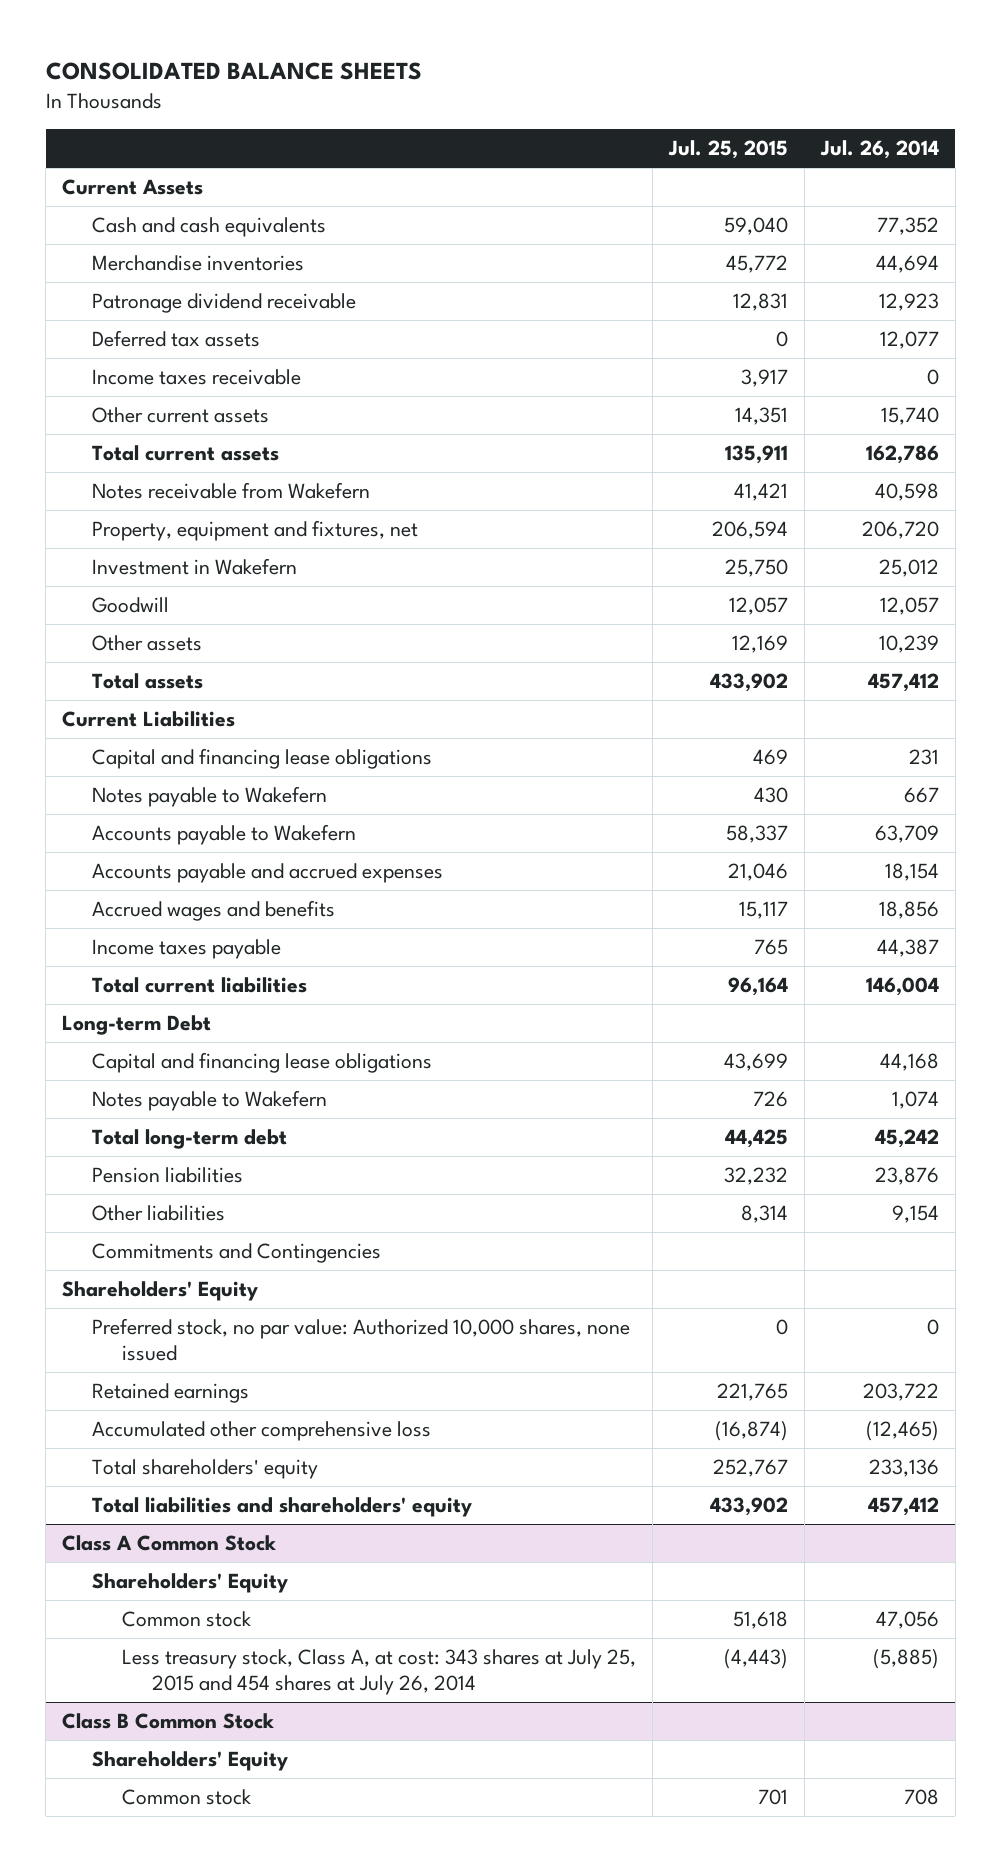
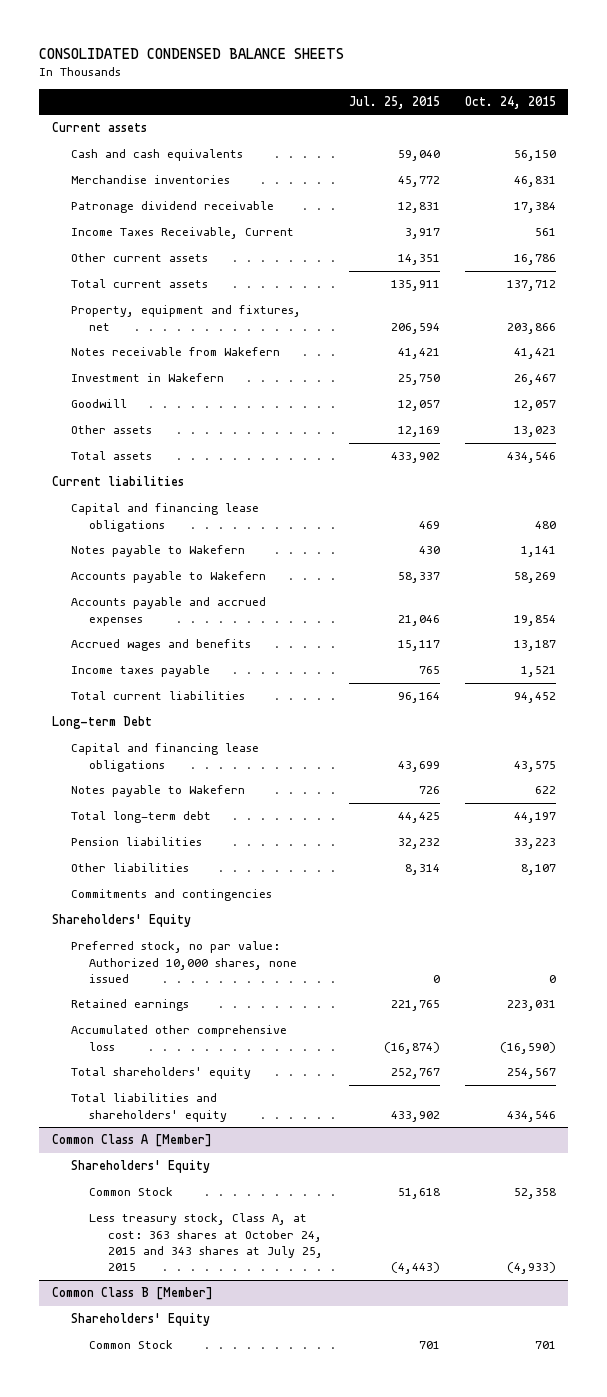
[45,61,422,80] CONSOLIDATED BALANCE SHEETS -> [39,47,345,59] CONSOLIDATED CONDENSED BALANCE SHEETS
[819,140,939,160] Jul. 26, 2014 -> none
none -> [464,95,556,109] Oct. 24, 2015
[62,179,204,196] Current Assets -> [51,122,147,133] Current assets
[92,330,261,348] Deferred tax assets -> none
[92,369,302,386] Income taxes receivable -> [70,227,294,240] Income Taxes Receivable, Current
[92,482,371,500] Notes receivable from Wakefern -> [70,347,280,357] Notes receivable from Wakefern
[62,711,236,728] Current Liabilities -> [51,476,184,487] Current liabilities
[92,1243,382,1264] Commitments and Contingencies -> [70,889,272,902] Commitments and contingencies
[62,1535,277,1552] Class A Common Stock -> [51,1134,212,1148] Common Class A [Member]
[121,1611,251,1628] Common stock -> [89,1187,174,1197] Common Stock
[121,1649,636,1696] Less treasury stock, Class A, at cost: 343 shares at July 25, 2015 and 454 shares at July 26, 2014 -> [89,1213,324,1272] Less treasury stock, Class A, at cost: 363 shares at October 24, 2015 and 343 shares at July 25, 2015
[62,1713,275,1730] Class B Common Stock -> [51,1287,213,1301] Common Class B [Member]
[121,1789,251,1806] Common stock -> [89,1340,174,1350] Common Stock

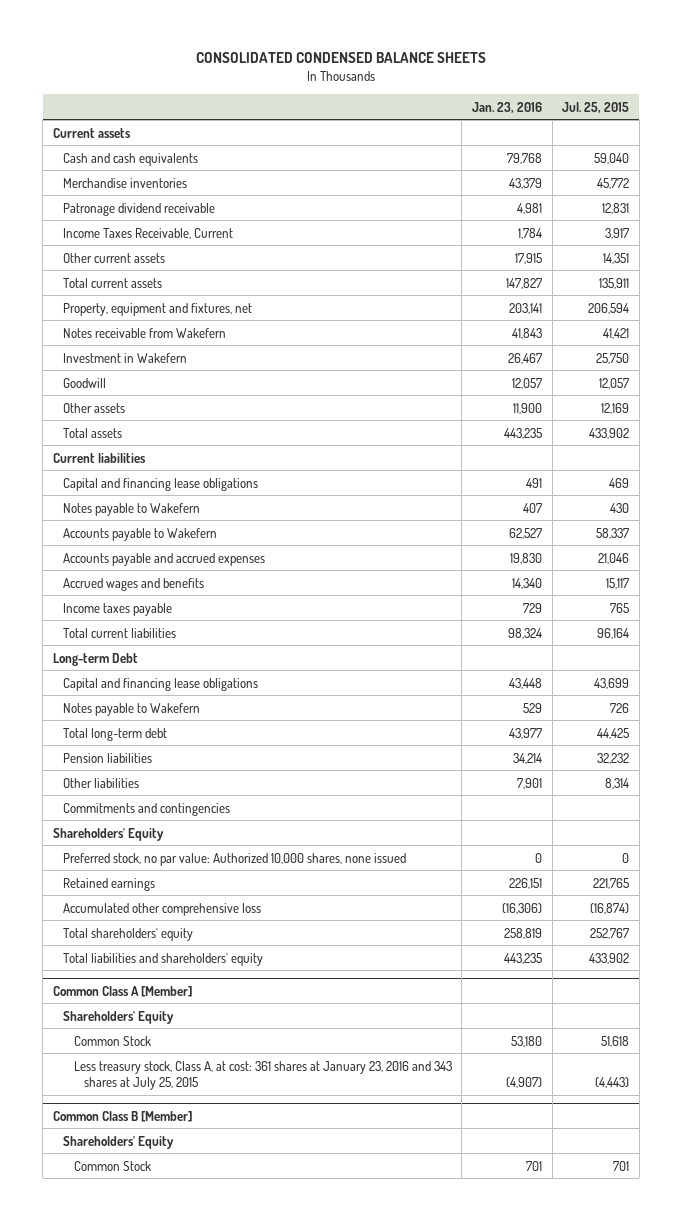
[464,95,556,109] Oct. 24, 2015 -> none
none -> [471,101,542,113] Jan. 23, 2016
[89,1213,324,1272] Less treasury stock, Class A, at cost: 363 shares at October 24, 2015 and 343 shares at July 25, 2015 -> [73,1060,452,1090] Less treasury stock, Class A, at cost: 361 shares at January 23, 2016 and 343 shares at July 25, 2015

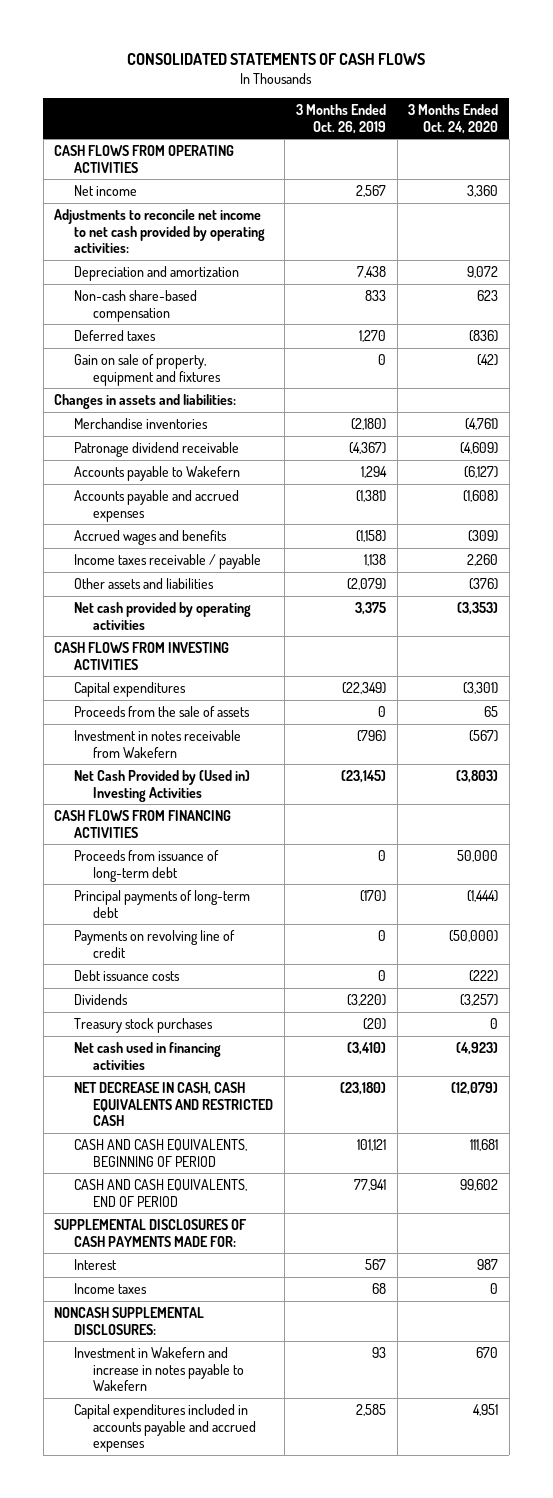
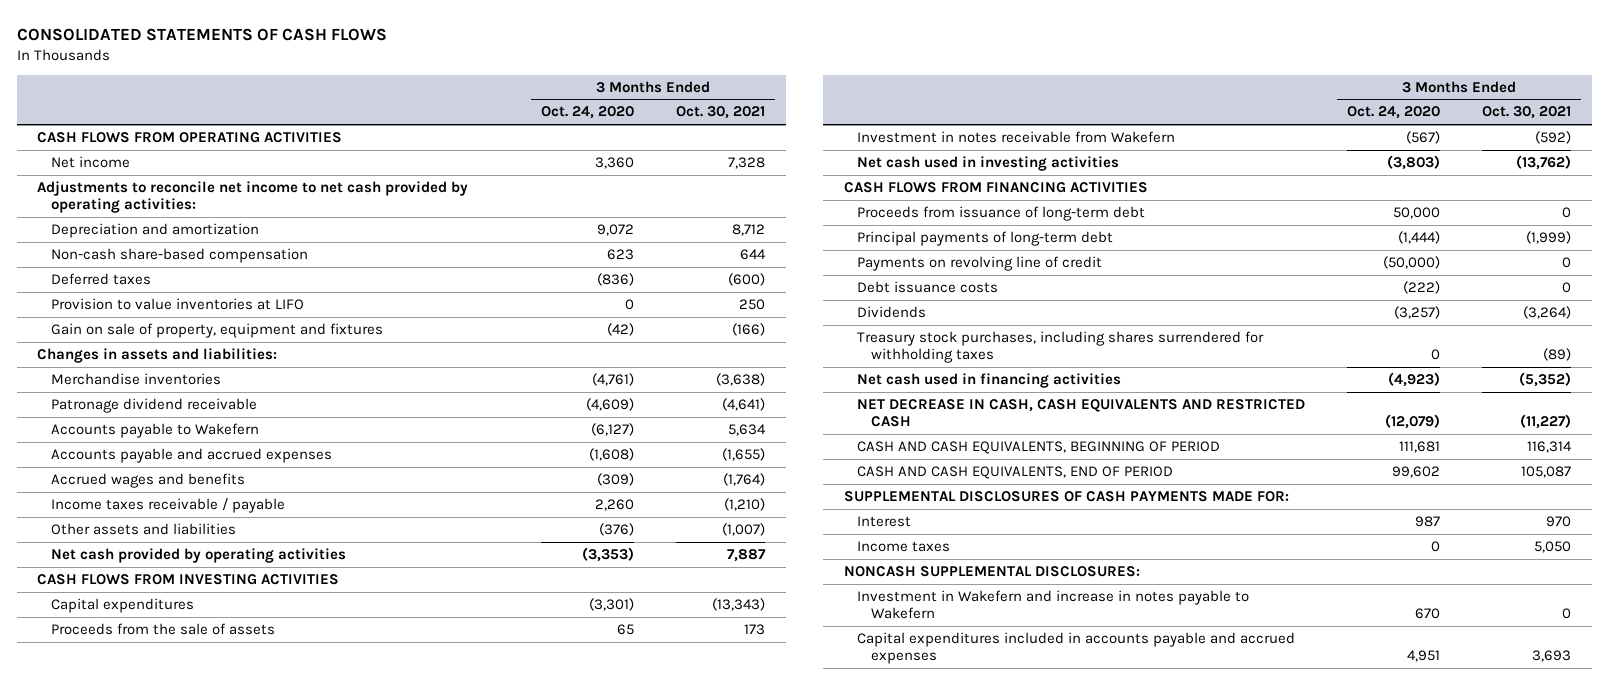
[295,103,386,134] 3 Months Ended Oct. 26, 2019 -> none
none -> [675,106,765,120] Oct. 30, 2021
none -> [51,298,305,311] Provision to value inventories at LIFO
[73,769,250,802] Net Cash Provided by (Used in) Investing Activities -> [857,156,1120,172] Net cash used in investing activities
[73,1017,213,1033] Treasury stock purchases -> [857,331,1265,364] Treasury stock purchases, including shares surrendered for withholding taxes

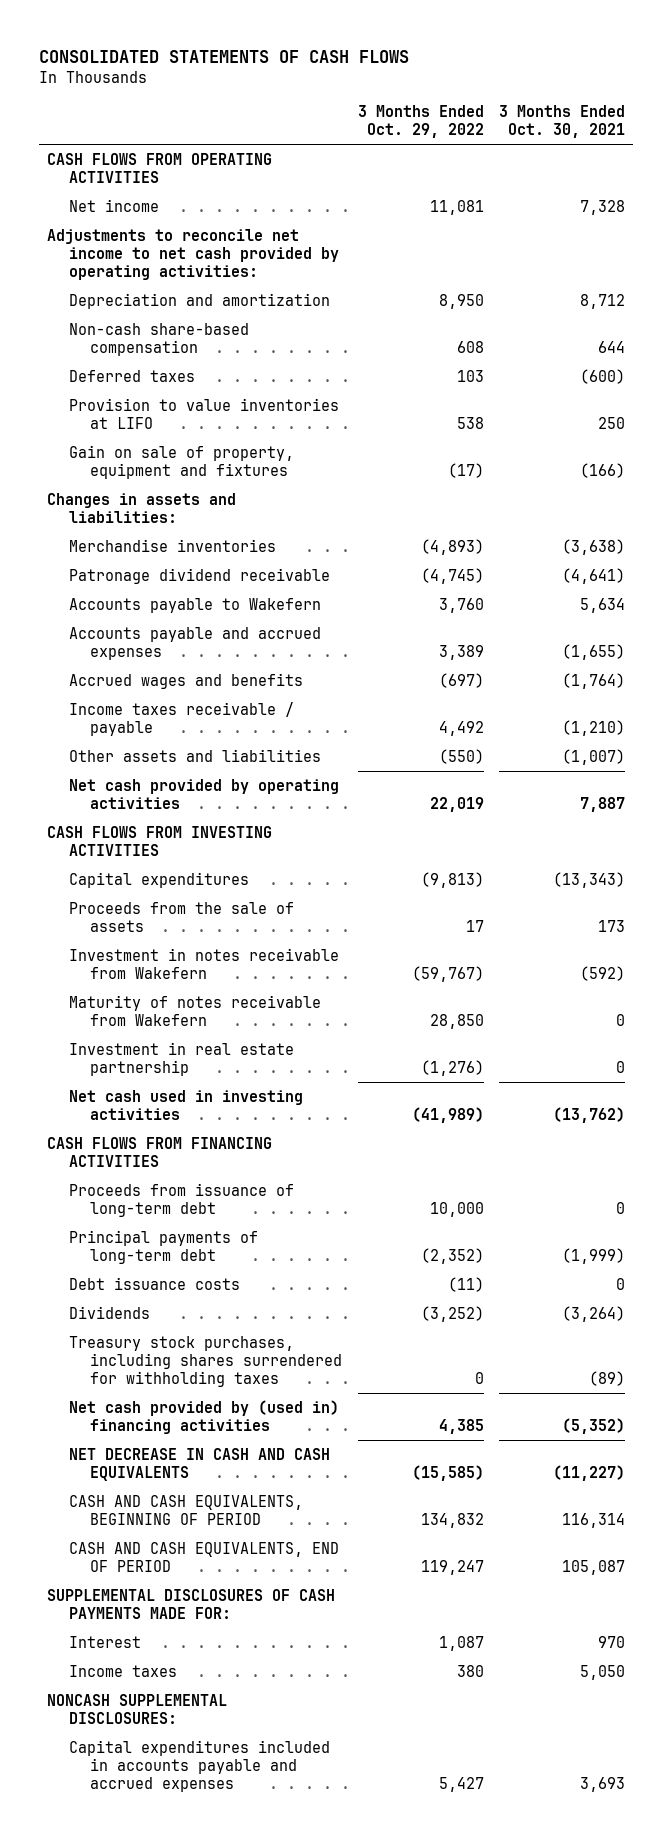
[540,106,634,120] Oct. 24, 2020 -> none
none -> [357,105,484,139] 3 Months Ended Oct. 29, 2022
none -> [68,994,321,1026] Maturity of notes receivable from Wakefern
none -> [68,1041,294,1076] Investment in real estate partnership
[857,256,1103,272] Payments on revolving line of credit -> none
[857,373,1122,389] Net cash used in financing activities -> [68,1399,339,1434] Net cash provided by (used in) financing activities
[857,399,1306,428] NET DECREASE IN CASH, CASH EQUIVALENTS AND RESTRICTED CASH -> [68,1447,330,1481] NET DECREASE IN CASH AND CASH EQUIVALENTS
[857,590,1250,620] Investment in Wakefern and increase in notes payable to Wakefern -> none

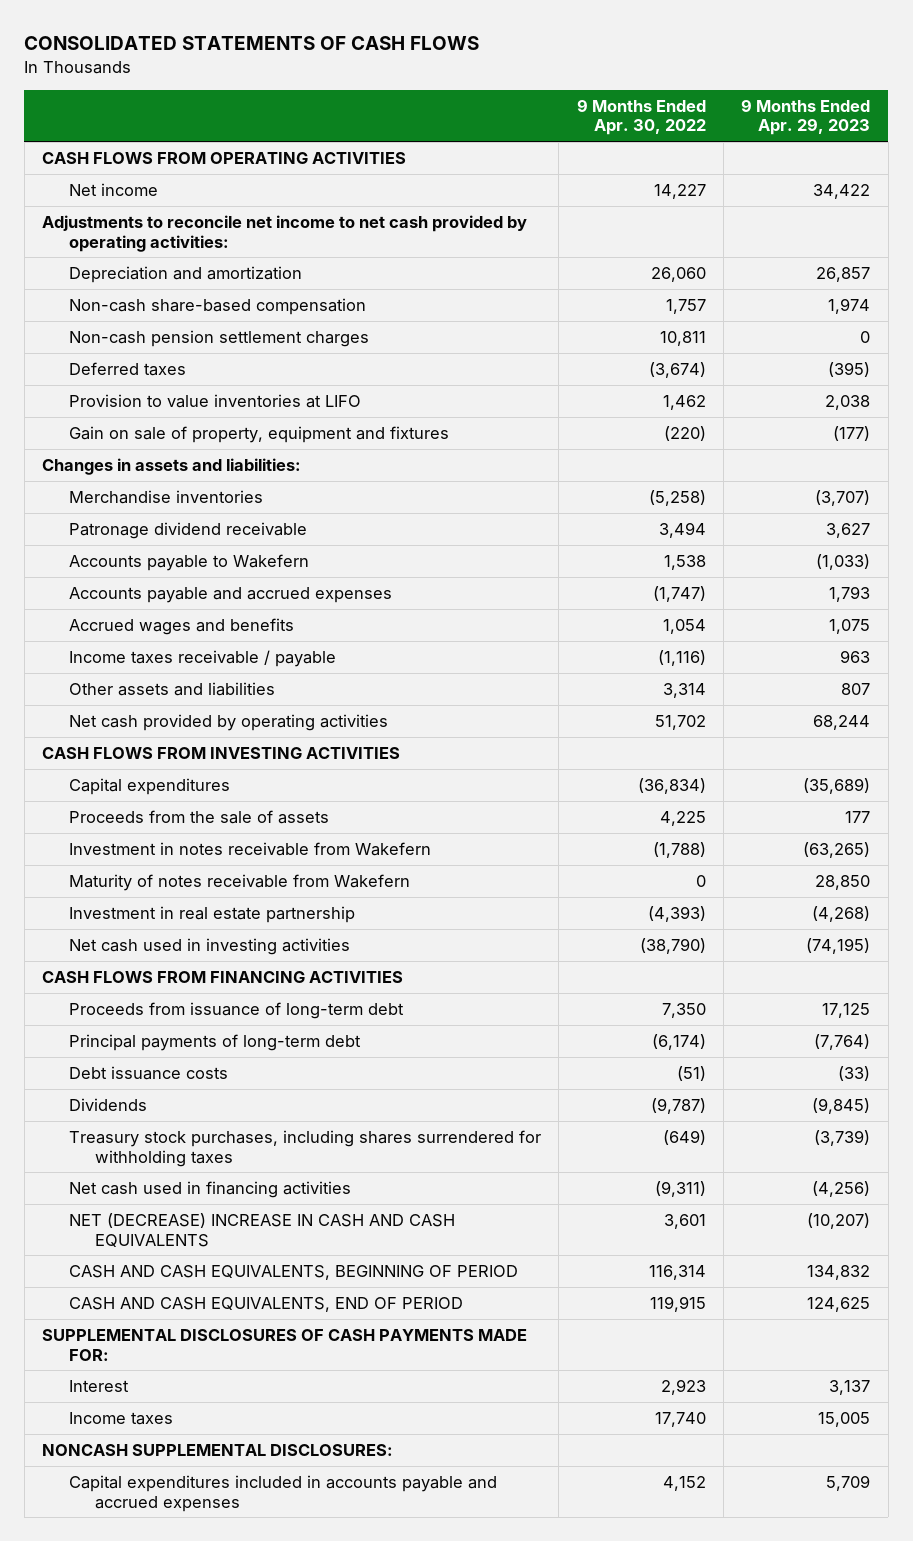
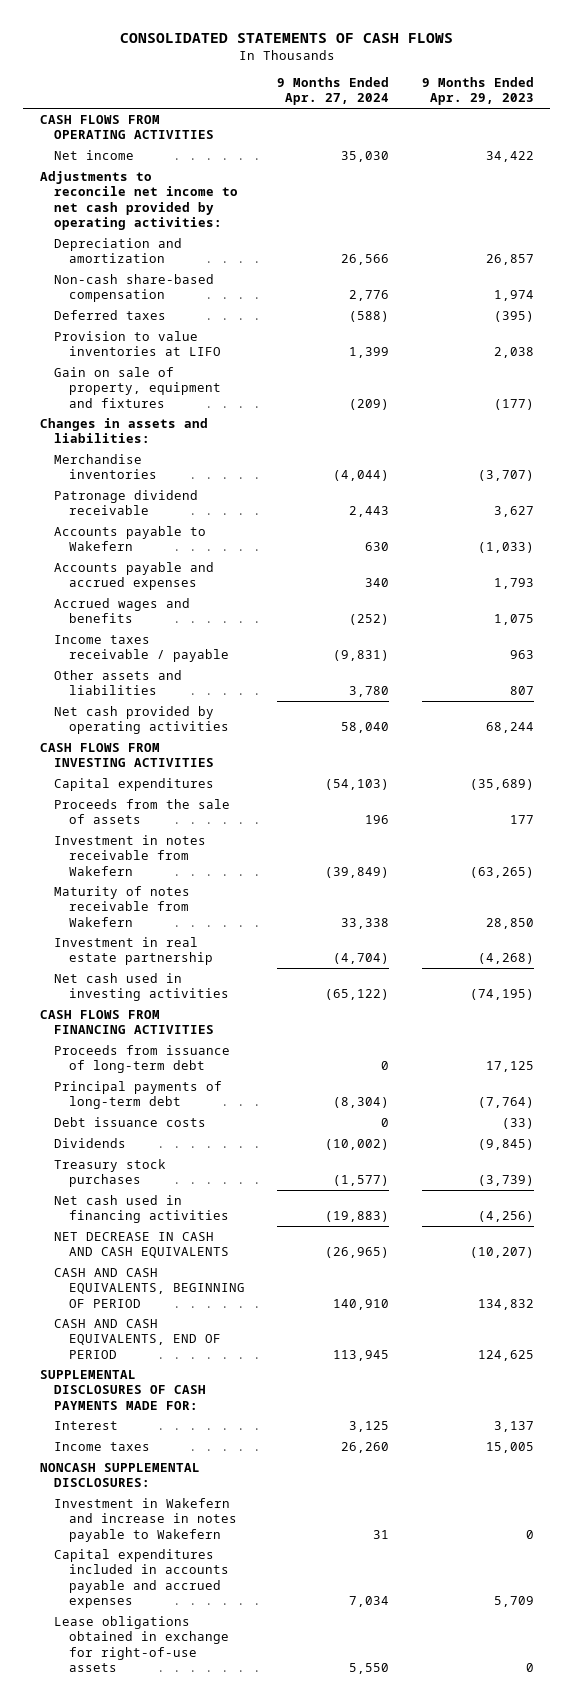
[576,98,706,136] 9 Months Ended Apr. 30, 2022 -> none
none -> [277,76,390,106] 9 Months Ended Apr. 27, 2024
[68,330,369,348] Non-cash pension settlement charges -> none
[68,1130,541,1167] Treasury stock purchases, including shares surrendered for withholding taxes -> [54,1158,167,1188] Treasury stock purchases
[68,1213,455,1247] NET (DECREASE) INCREASE IN CASH AND CASH EQUIVALENTS -> [54,1231,229,1259] NET DECREASE IN CASH AND CASH EQUIVALENTS
none -> [54,1497,237,1542] Investment in Wakefern and increase in notes payable to Wakefern
none -> [54,1615,229,1672] Lease obligations obtained in exchange for right-of-use assets

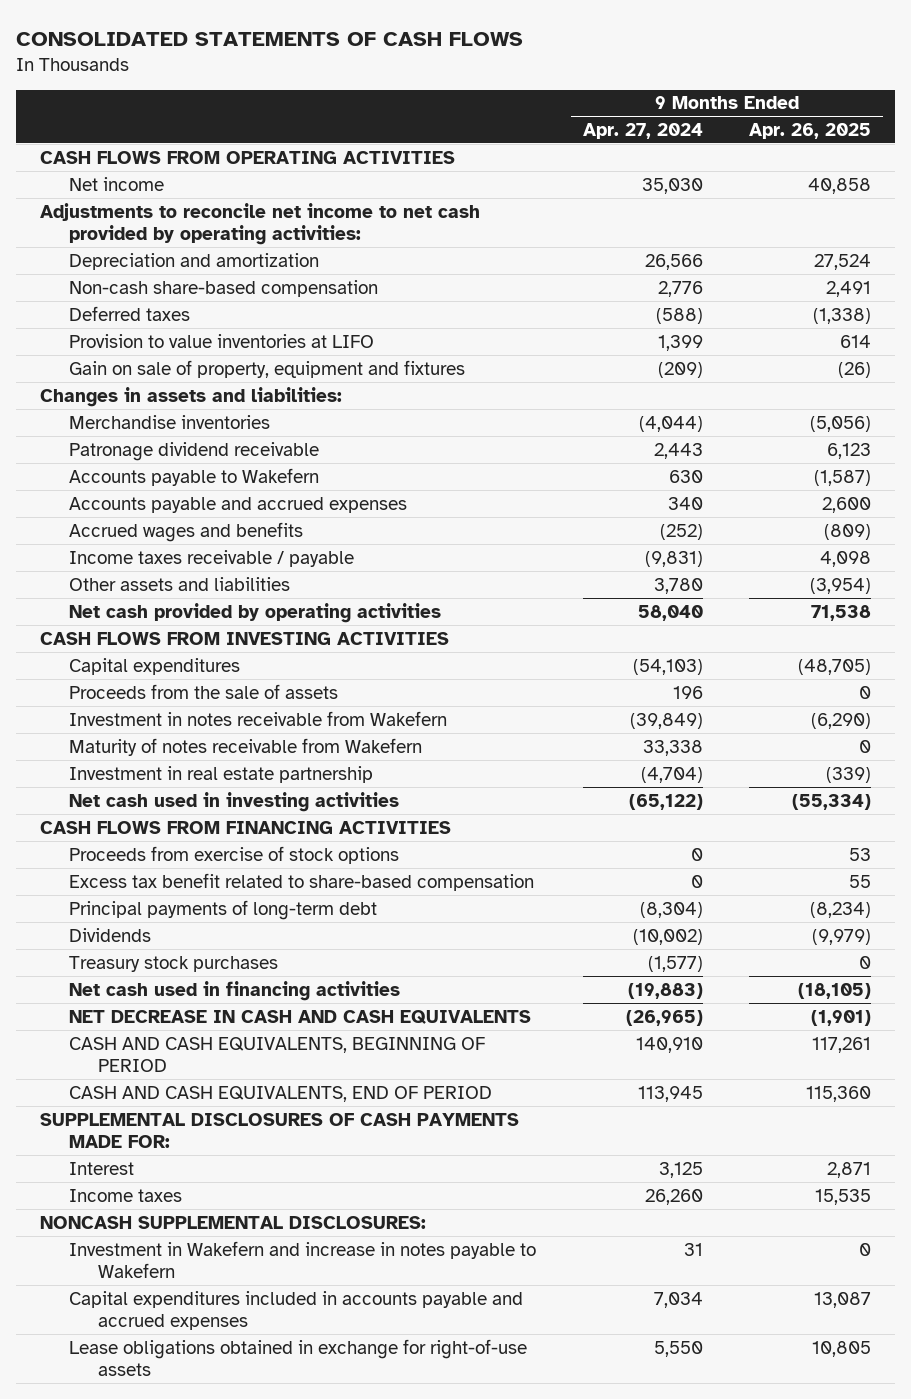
[421,76,534,106] 9 Months Ended Apr. 29, 2023 -> none
none -> [749,122,872,139] Apr. 26, 2025
[54,1044,231,1074] Proceeds from issuance of long-term debt -> none
none -> [68,845,399,864] Proceeds from exercise of stock options
none -> [68,872,534,891] Excess tax benefit related to share-based compensation
[54,1116,207,1127] Debt issuance costs -> none

